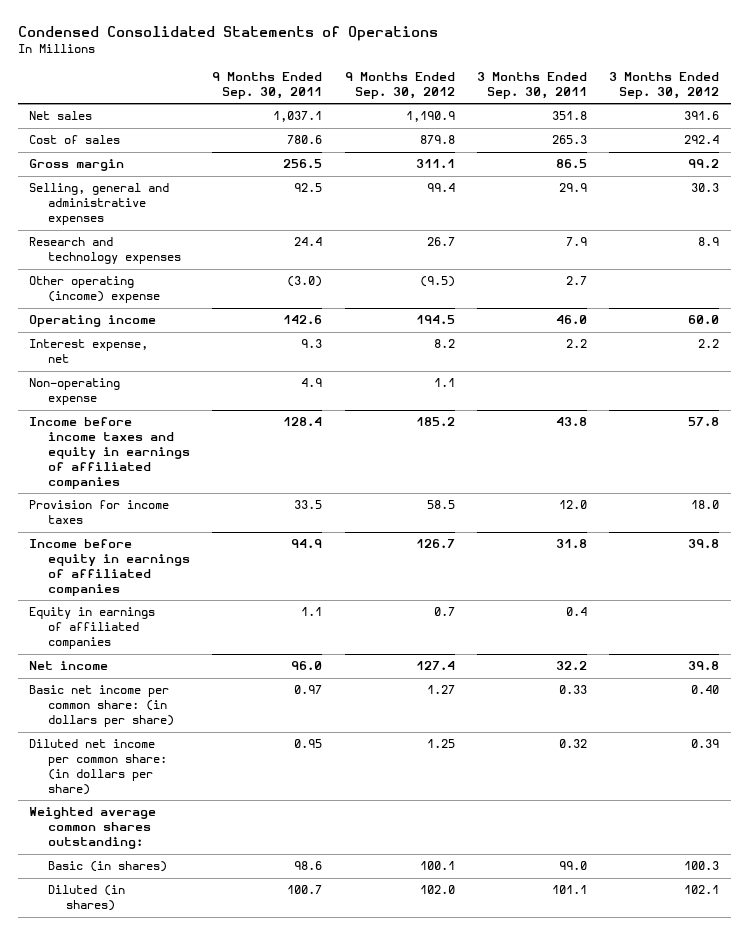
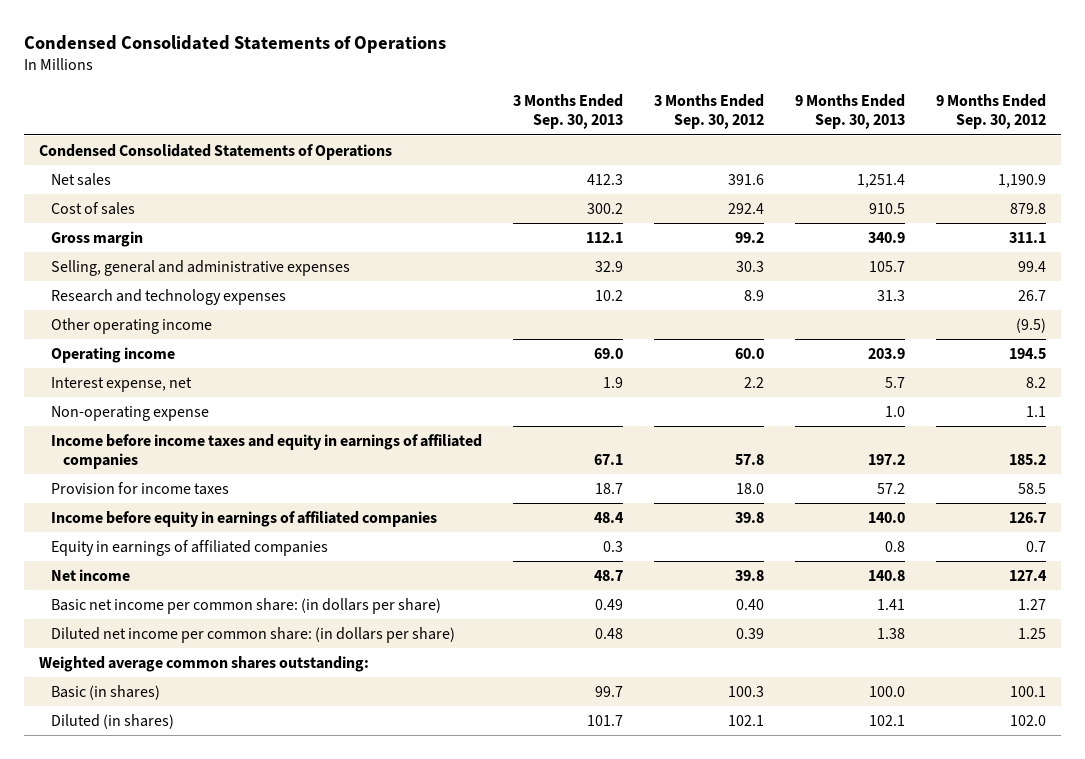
[212,71,323,99] 9 Months Ended Sep. 30, 2011 -> none
[476,71,587,99] 3 Months Ended Sep. 30, 2011 -> none
none -> [512,94,623,130] 3 Months Ended Sep. 30, 2013
none -> [794,94,905,130] 9 Months Ended Sep. 30, 2013
none -> [39,143,393,160] Condensed Consolidated Statements of Operations
[29,276,160,304] Other operating (income) expense -> [50,317,212,334] Other operating income

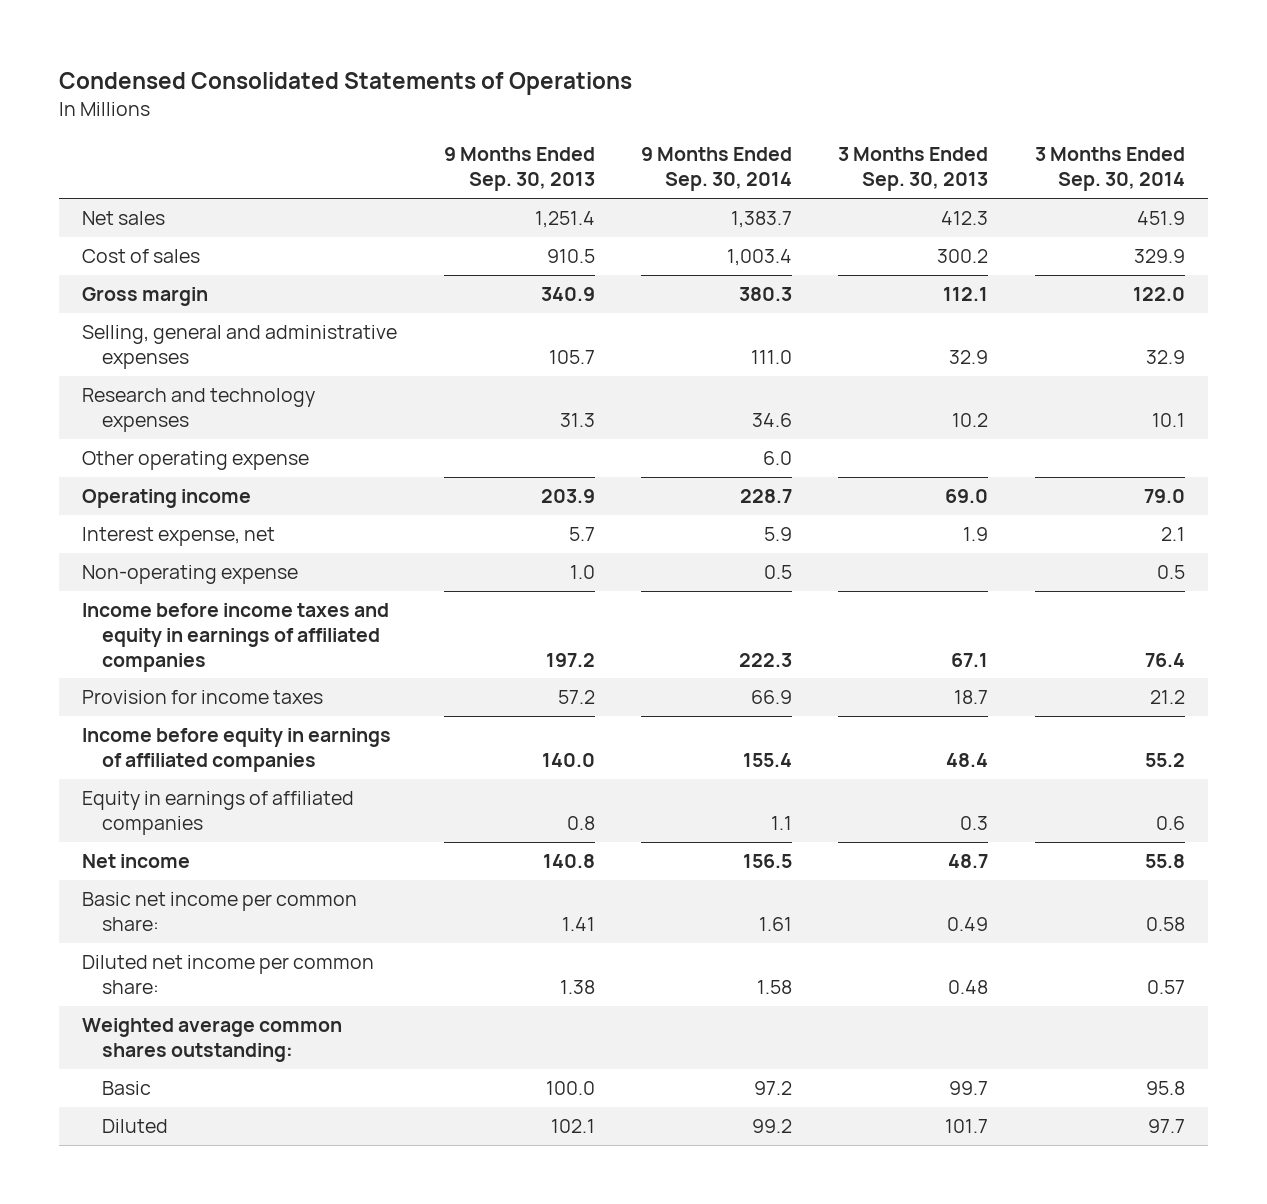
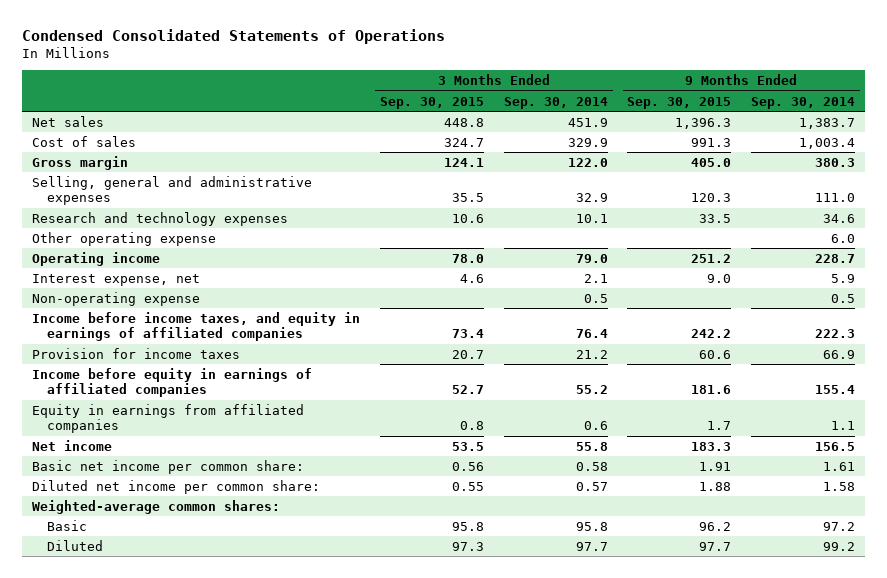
[443,147,595,192] 9 Months Ended Sep. 30, 2013 -> none
[838,147,989,192] 3 Months Ended Sep. 30, 2013 -> none
none -> [379,96,484,109] Sep. 30, 2015
none -> [627,96,732,109] Sep. 30, 2015
[82,603,390,672] Income before income taxes and equity in earnings of affiliated companies -> [31,311,360,342] Income before income taxes, and equity in earnings of affiliated companies
[82,791,355,835] Equity in earnings of affiliated companies -> [31,403,304,434] Equity in earnings from affiliated companies
[82,1018,343,1062] Weighted average common shares outstanding: -> [31,499,280,514] Weighted-average common shares:

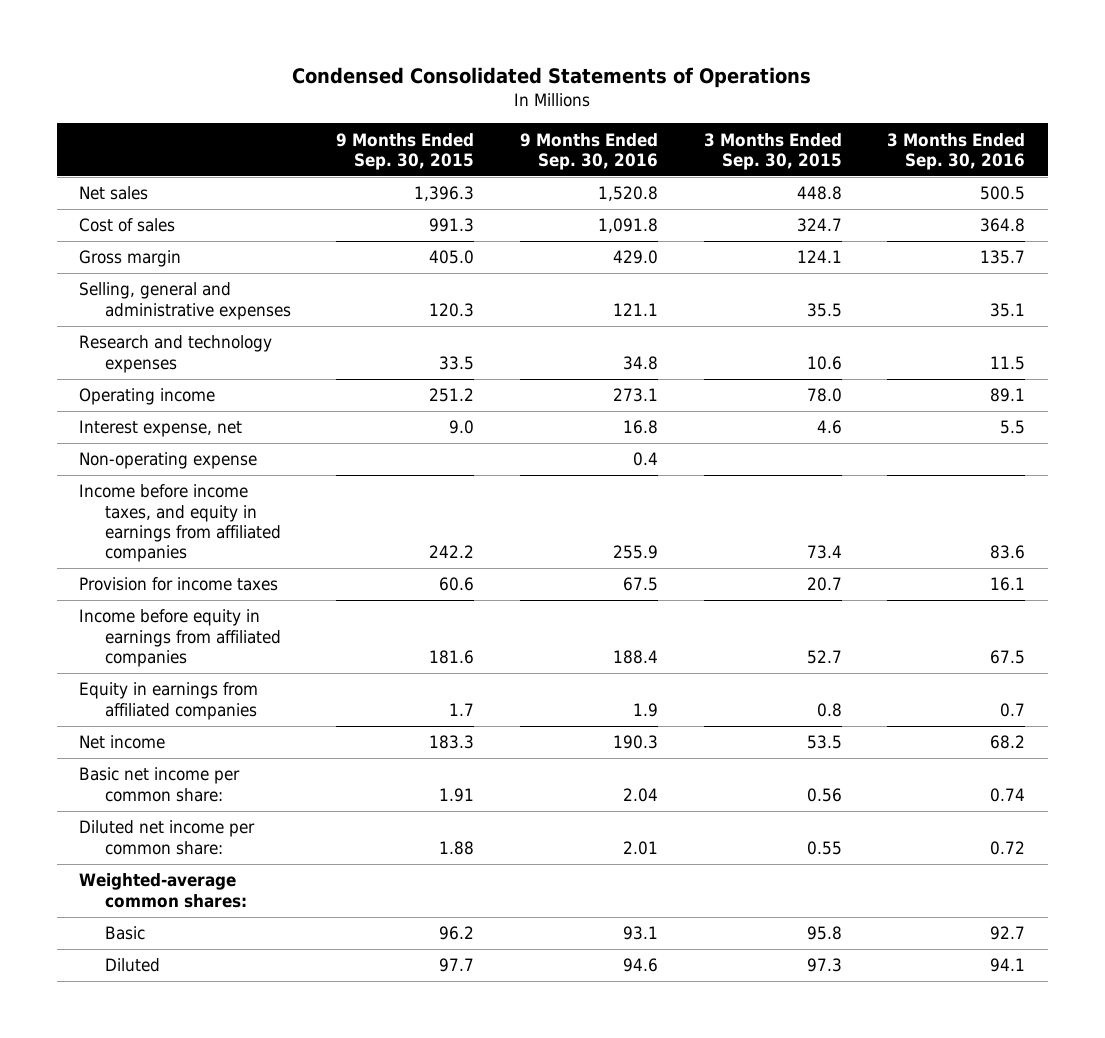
[503,96,608,109] Sep. 30, 2014 -> none
[751,96,856,109] Sep. 30, 2014 -> none
none -> [519,132,658,170] 9 Months Ended Sep. 30, 2016
none -> [887,132,1026,170] 3 Months Ended Sep. 30, 2016
[31,231,216,246] Other operating expense -> none
[31,311,360,342] Income before income taxes, and equity in earnings of affiliated companies -> [79,484,281,563] Income before income taxes, and equity in earnings from affiliated companies
[31,367,312,398] Income before equity in earnings of affiliated companies -> [79,609,281,667] Income before equity in earnings from affiliated companies

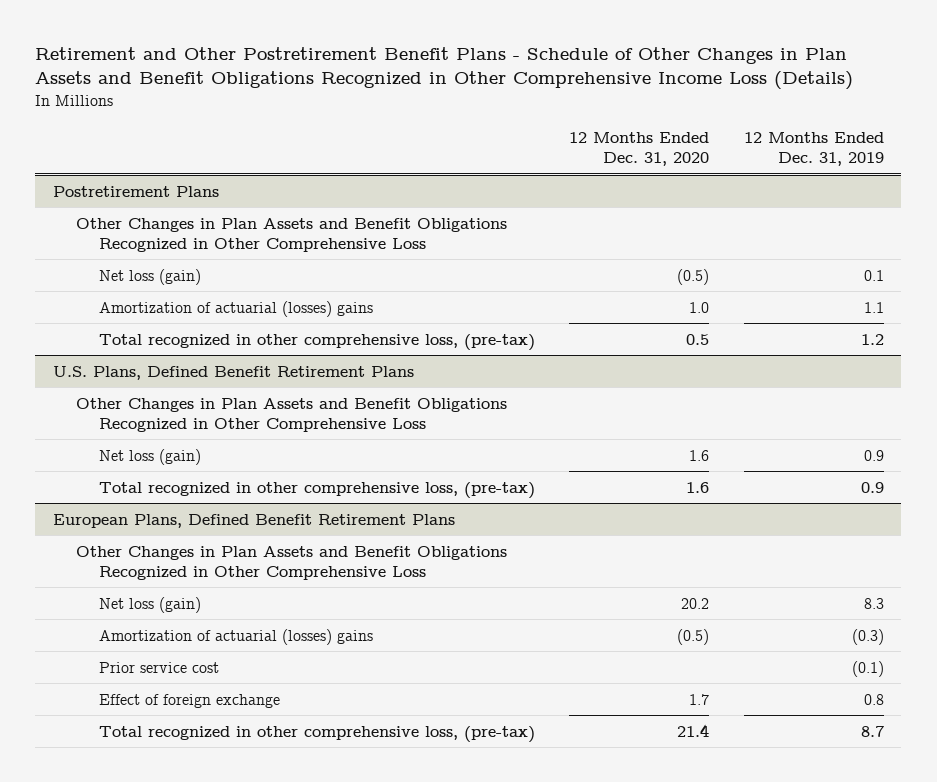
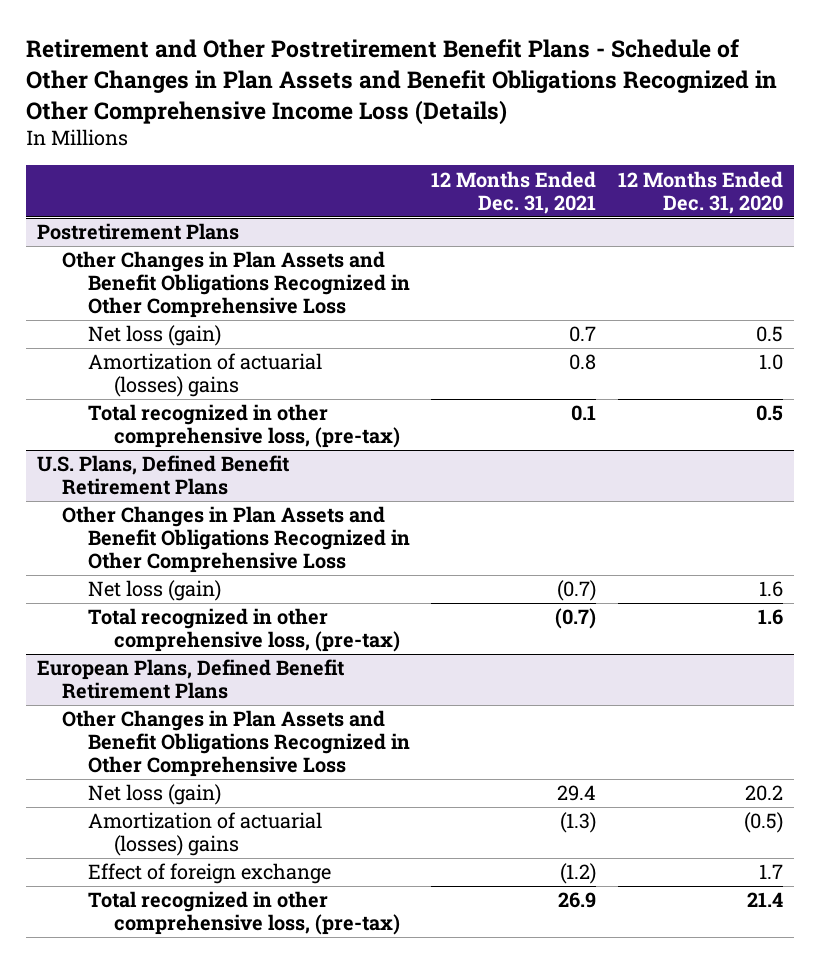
[744,131,885,166] 12 Months Ended Dec. 31, 2019 -> none
none -> [431,170,597,214] 12 Months Ended Dec. 31, 2021
[677,268,710,285] (0.5) -> [755,326,783,343] 0.5
[98,661,219,673] Prior service cost -> none

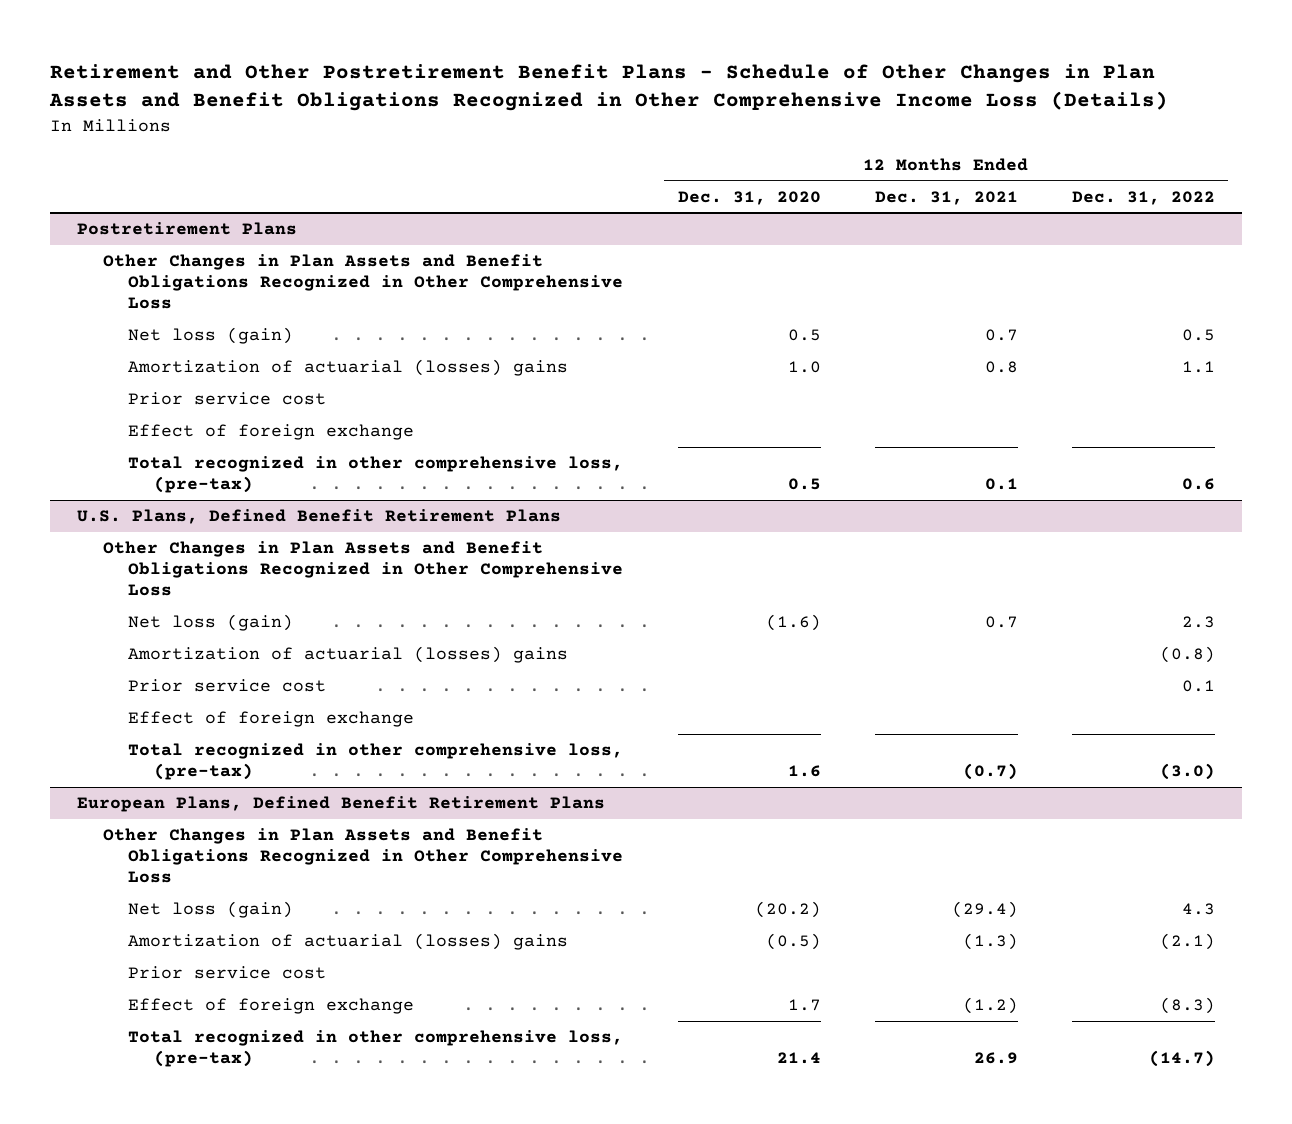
none -> [1071,190,1215,205] Dec. 31, 2022
none -> [128,392,327,406] Prior service cost
none -> [128,424,415,441] Effect of foreign exchange
[557,580,597,602] (0.7) -> [984,616,1018,629] 0.7
[758,581,783,598] 1.6 -> [765,614,821,632] (1.6)
none -> [128,646,569,664] Amortization of actuarial (losses) gains
none -> [128,679,327,693] Prior service cost
none -> [128,711,415,728] Effect of foreign exchange
[557,785,597,802] 29.4 -> [951,901,1018,919] (29.4)
[744,785,783,802] 20.2 -> [754,901,821,919] (20.2)
none -> [128,966,327,980] Prior service cost

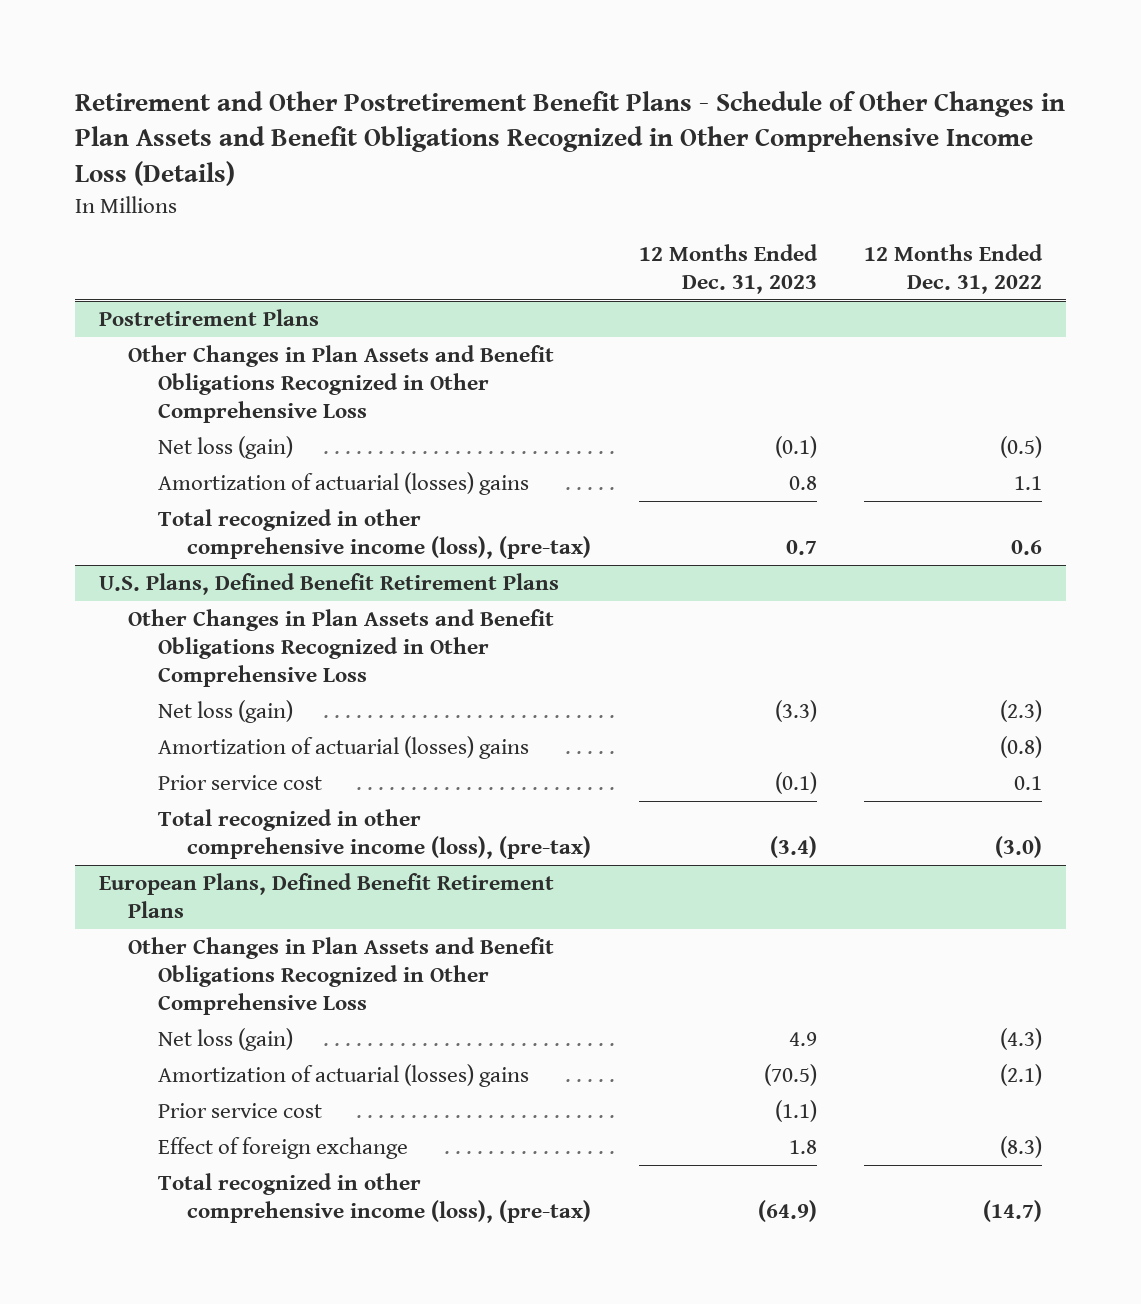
[677,190,821,205] Dec. 31, 2020 -> none
[874,190,1018,205] Dec. 31, 2021 -> none
none -> [638,244,818,294] 12 Months Ended Dec. 31, 2023
[1181,329,1215,342] 0.5 -> [1000,436,1043,459] (0.5)
[128,392,327,406] Prior service cost -> none
[128,424,415,441] Effect of foreign exchange -> none
[128,456,624,494] Total recognized in other comprehensive loss, (pre-tax) -> [157,509,592,559] Total recognized in other comprehensive income (loss), (pre-tax)
[1181,616,1215,629] 2.3 -> [1000,700,1043,723] (2.3)
[128,711,415,728] Effect of foreign exchange -> none
[128,743,624,781] Total recognized in other comprehensive loss, (pre-tax) -> [157,809,592,859] Total recognized in other comprehensive income (loss), (pre-tax)
[1181,903,1215,916] 4.3 -> [1000,1028,1043,1051] (4.3)
[128,1030,624,1068] Total recognized in other comprehensive loss, (pre-tax) -> [157,1173,592,1223] Total recognized in other comprehensive income (loss), (pre-tax)

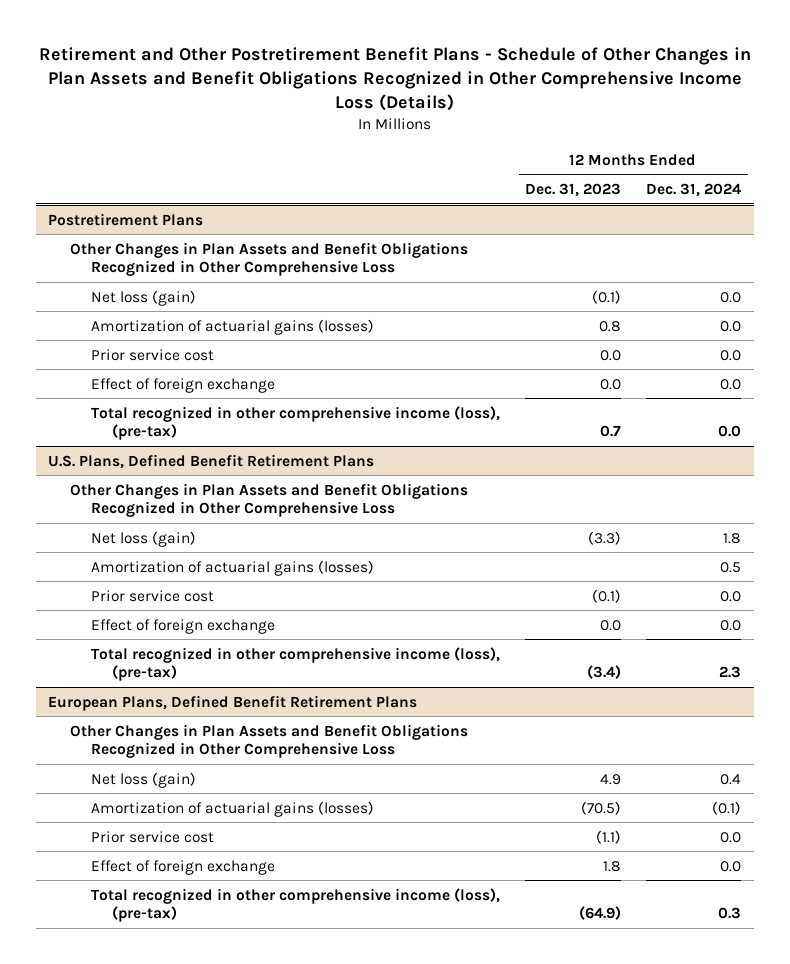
[864,244,1044,294] 12 Months Ended Dec. 31, 2022 -> none
none -> [646,183,742,198] Dec. 31, 2024
[157,472,529,496] Amortization of actuarial (losses) gains -> [90,318,374,335] Amortization of actuarial gains (losses)
none -> [90,348,214,361] Prior service cost
none -> [90,377,275,393] Effect of foreign exchange
[157,736,529,760] Amortization of actuarial (losses) gains -> [90,559,374,576] Amortization of actuarial gains (losses)
none -> [90,618,275,634] Effect of foreign exchange
[157,1064,529,1088] Amortization of actuarial (losses) gains -> [90,800,374,817] Amortization of actuarial gains (losses)

